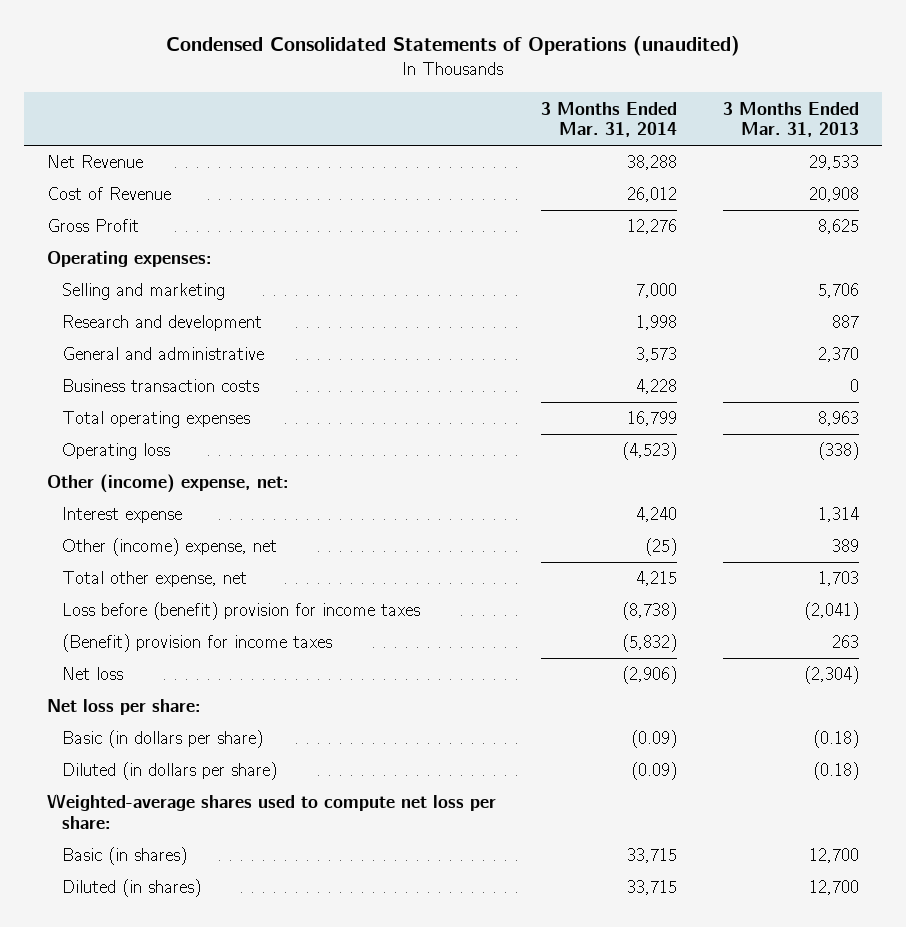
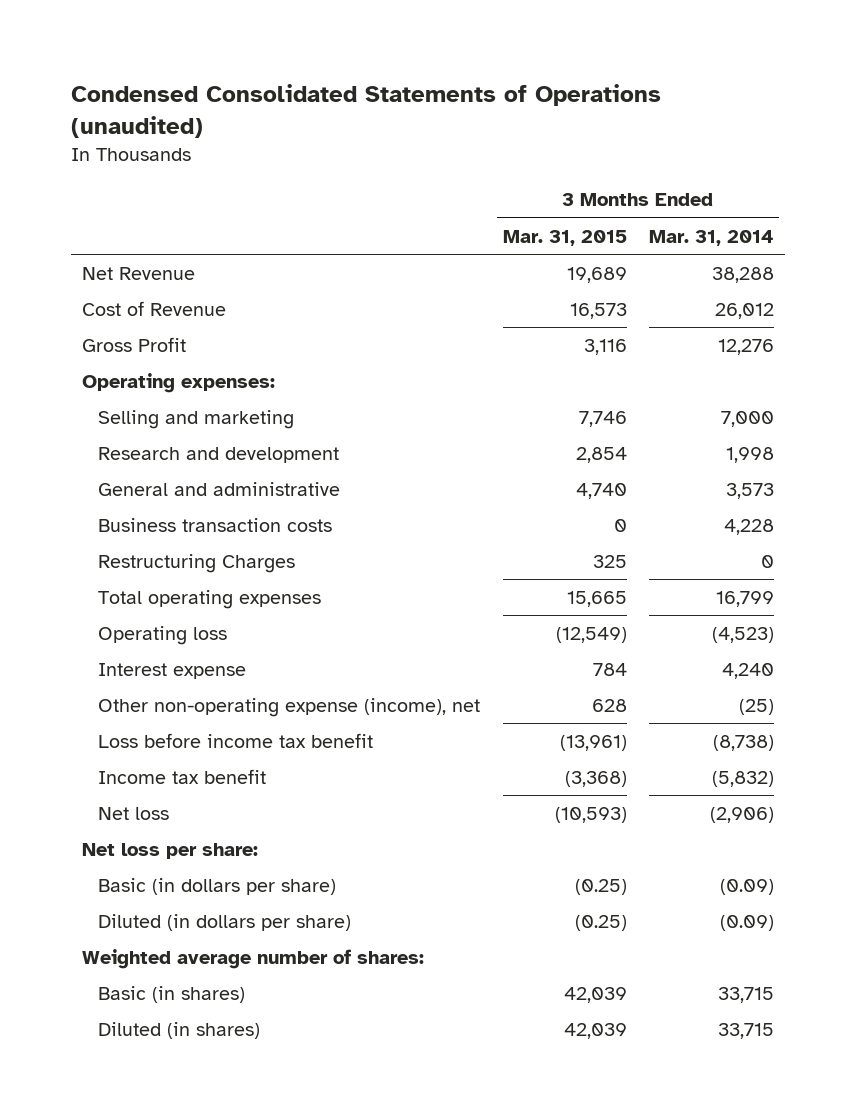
[722,101,859,138] 3 Months Ended Mar. 31, 2013 -> none
none -> [502,229,627,246] Mar. 31, 2015
none -> [98,554,296,574] Restructuring Charges
[46,474,289,494] Other (income) expense, net: -> none
[61,571,247,588] Total other expense, net -> none
[61,538,277,557] Other (income) expense, net -> [98,698,481,718] Other non-operating expense (income), net
[61,602,420,621] Loss before (benefit) provision for income taxes -> [98,733,374,749] Loss before income tax benefit
[61,634,332,653] (Benefit) provision for income taxes -> [98,769,267,785] Income tax benefit
[46,793,496,829] Weighted-average shares used to compute net loss per share: -> [81,949,424,970] Weighted average number of shares:

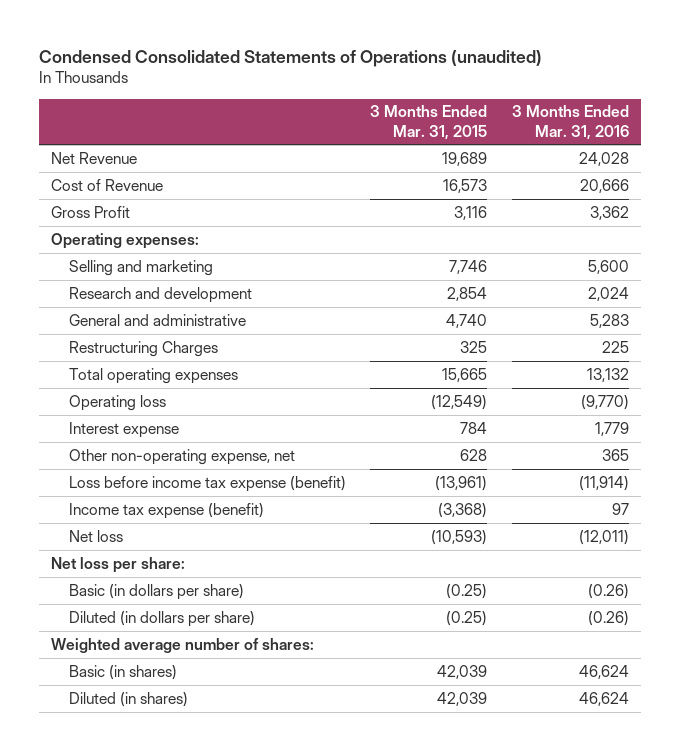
[648,229,774,246] Mar. 31, 2014 -> none
none -> [511,105,629,140] 3 Months Ended Mar. 31, 2016
[98,518,333,533] Business transaction costs -> none
[98,698,481,718] Other non-operating expense (income), net -> [68,448,295,465] Other non-operating expense, net
[98,733,374,749] Loss before income tax benefit -> [68,475,346,492] Loss before income tax expense (benefit)
[98,769,267,785] Income tax benefit -> [68,502,264,519] Income tax expense (benefit)

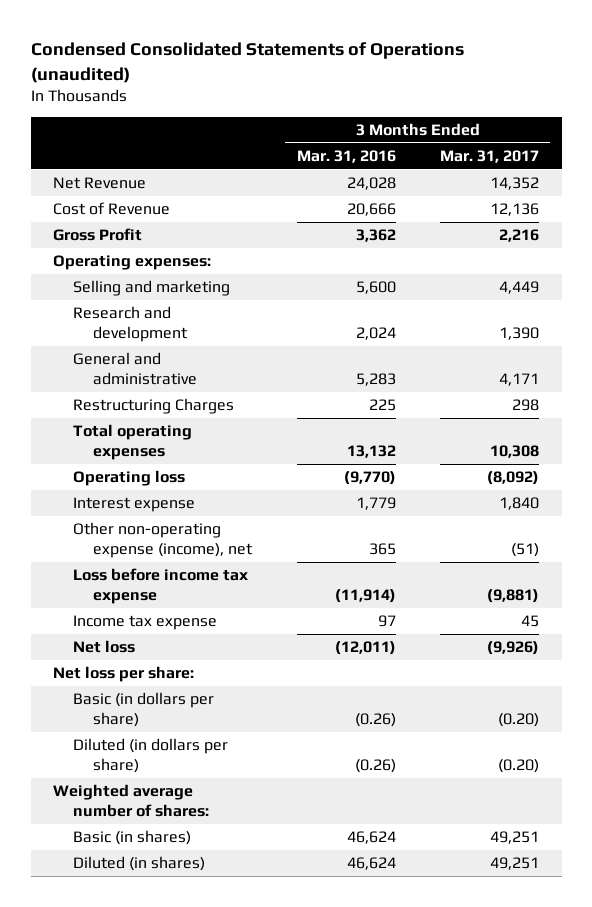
[370,105,488,140] 3 Months Ended Mar. 31, 2015 -> none
none -> [440,149,540,163] Mar. 31, 2017
[68,448,295,465] Other non-operating expense, net -> [72,522,253,558] Other non-operating expense (income), net
[68,475,346,492] Loss before income tax expense (benefit) -> [72,568,248,604] Loss before income tax expense
[68,502,264,519] Income tax expense (benefit) -> [72,615,217,631] Income tax expense

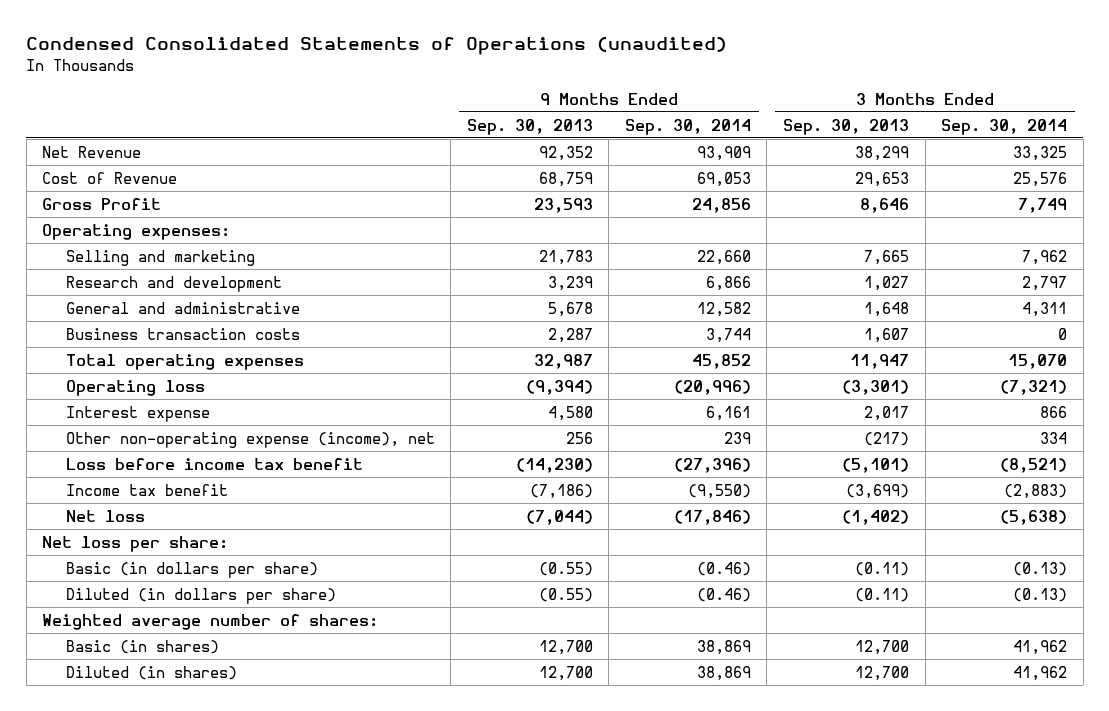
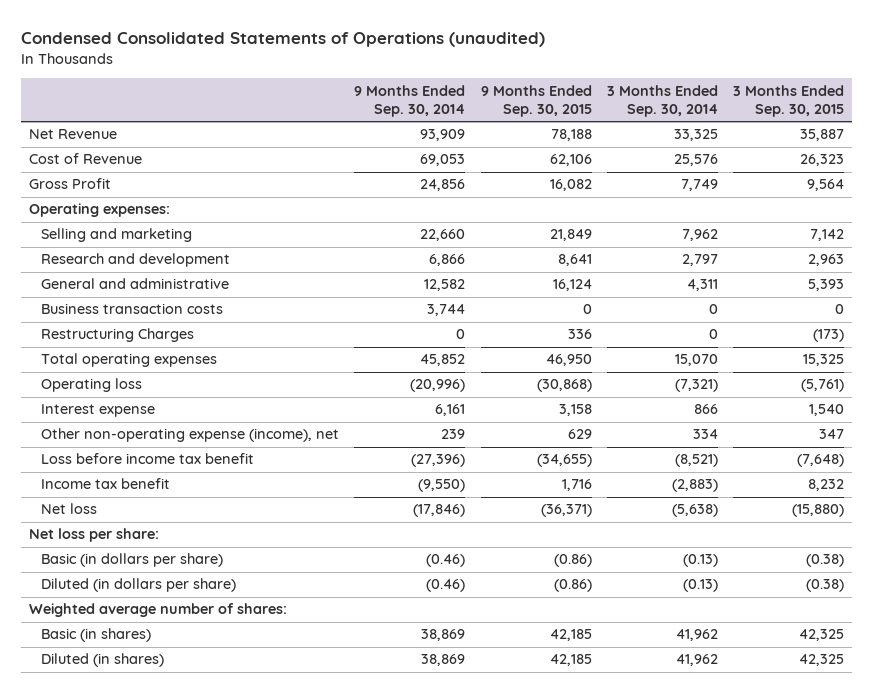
[466,118,593,135] Sep. 30, 2013 -> none
[782,118,909,135] Sep. 30, 2013 -> none
none -> [480,84,592,118] 9 Months Ended Sep. 30, 2015
none -> [733,84,845,118] 3 Months Ended Sep. 30, 2015
none -> [40,328,194,343] Restructuring Charges

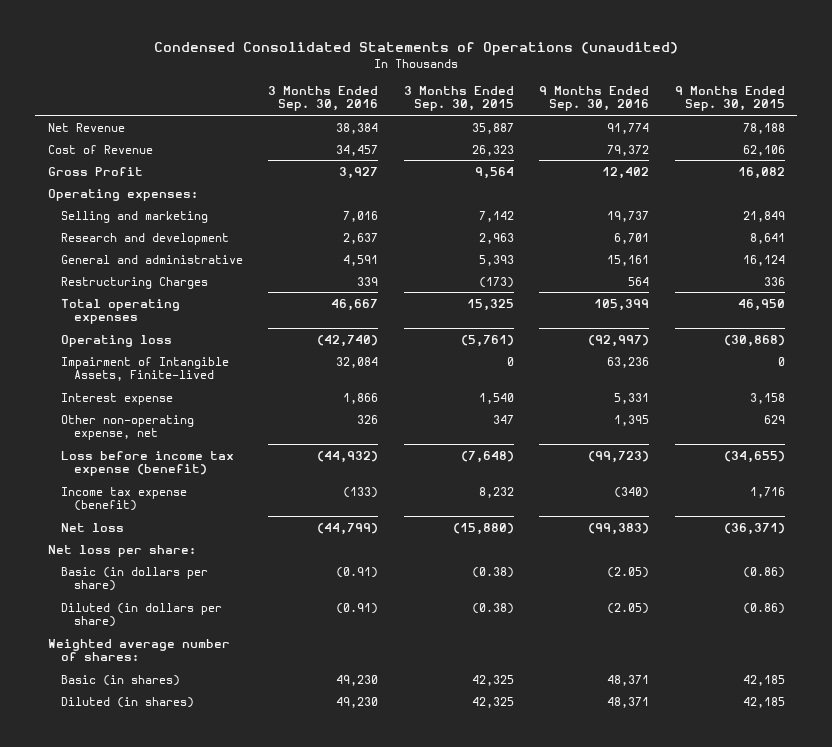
[354,84,466,118] 9 Months Ended Sep. 30, 2014 -> none
[607,84,719,118] 3 Months Ended Sep. 30, 2014 -> none
none -> [268,85,379,112] 3 Months Ended Sep. 30, 2016
none -> [539,85,650,112] 9 Months Ended Sep. 30, 2016
[40,303,223,315] Business transaction costs -> none
none -> [60,356,229,382] Impairment of Intangible Assets, Finite-lived
[40,428,339,443] Other non-operating expense (income), net -> [60,414,194,441] Other non-operating expense, net
[40,453,254,465] Loss before income tax benefit -> [60,450,234,477] Loss before income tax expense (benefit)
[40,478,170,490] Income tax benefit -> [60,486,187,512] Income tax expense (benefit)

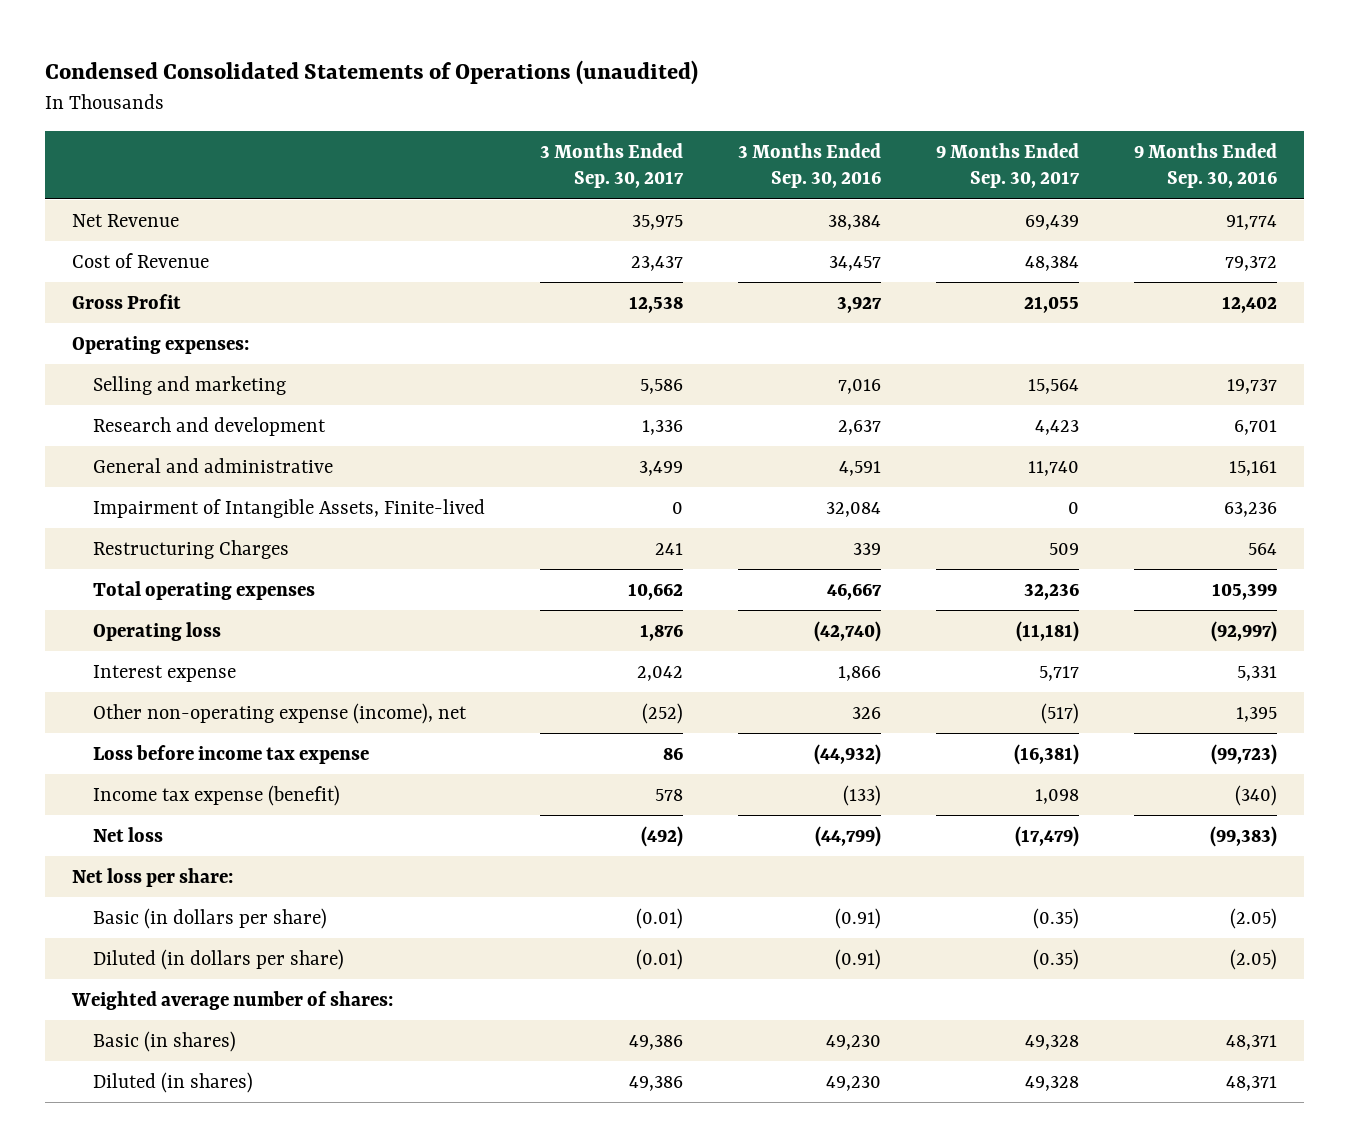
[403,85,514,112] 3 Months Ended Sep. 30, 2015 -> none
[674,85,785,112] 9 Months Ended Sep. 30, 2015 -> none
none -> [539,142,684,189] 3 Months Ended Sep. 30, 2017
none -> [935,142,1080,189] 9 Months Ended Sep. 30, 2017
[60,356,229,382] Impairment of Intangible Assets, Finite-lived -> [92,498,485,518] Impairment of Intangible Assets, Finite-lived
[60,414,194,441] Other non-operating expense, net -> [92,702,467,724] Other non-operating expense (income), net
[60,450,234,477] Loss before income tax expense (benefit) -> [92,744,369,764] Loss before income tax expense

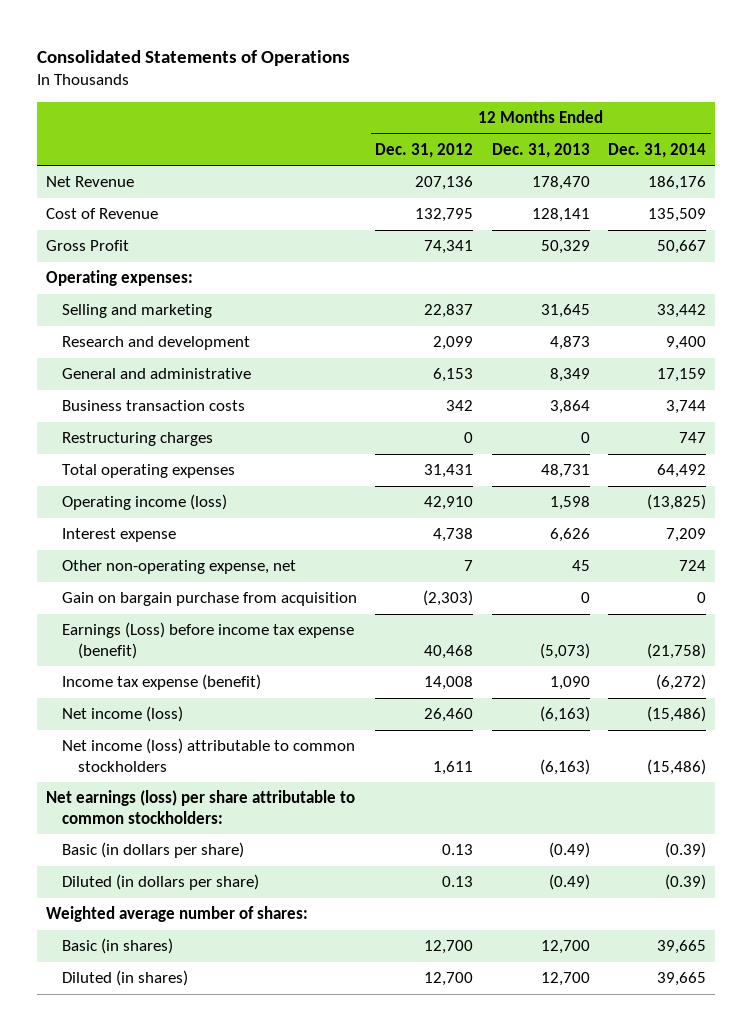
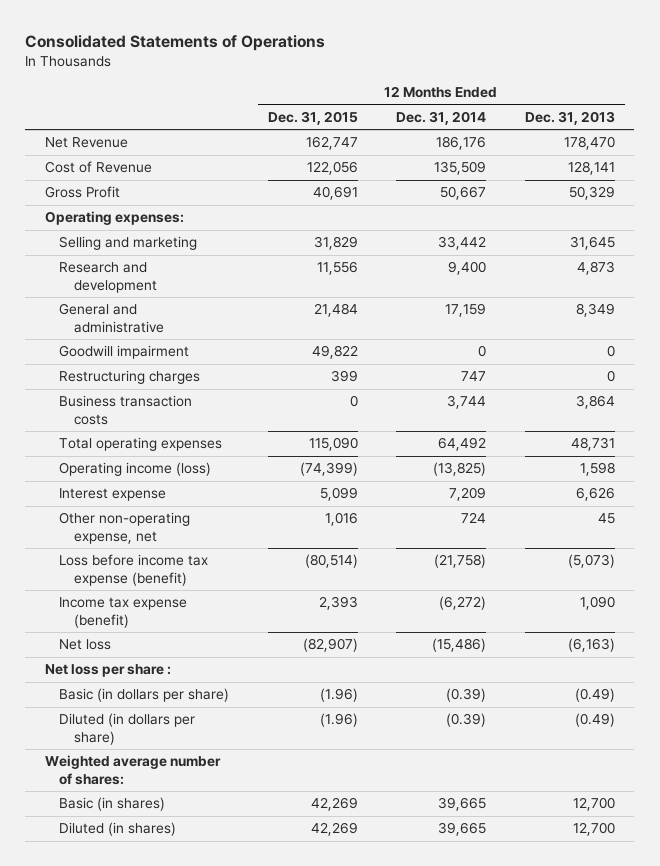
[375,142,474,158] Dec. 31, 2012 -> none
none -> [267,110,358,125] Dec. 31, 2015
none -> [59,345,190,360] Goodwill impairment
[62,400,246,412] Business transaction costs -> [59,395,193,426] Business transaction costs
[62,592,358,607] Gain on bargain purchase from acquisition -> none
[62,622,355,659] Earnings (Loss) before income tax expense (benefit) -> [59,554,209,587] Loss before income tax expense (benefit)
[62,738,356,772] Net income (loss) attributable to common stockholders -> none
[62,706,184,723] Net income (loss) -> [59,639,112,651] Net loss
[45,790,355,824] Net earnings (loss) per share attributable to common stockholders: -> [44,664,171,678] Net loss per share :

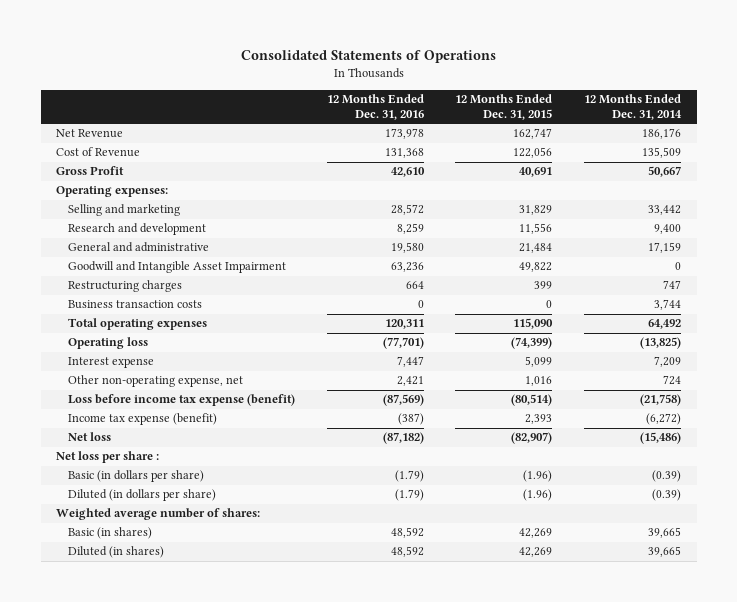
[524,110,615,125] Dec. 31, 2013 -> none
none -> [326,94,424,121] 12 Months Ended Dec. 31, 2016
[59,345,190,360] Goodwill impairment -> [67,261,286,274] Goodwill and Intangible Asset Impairment
[59,462,212,477] Operating income (loss) -> [67,337,148,350] Operating loss

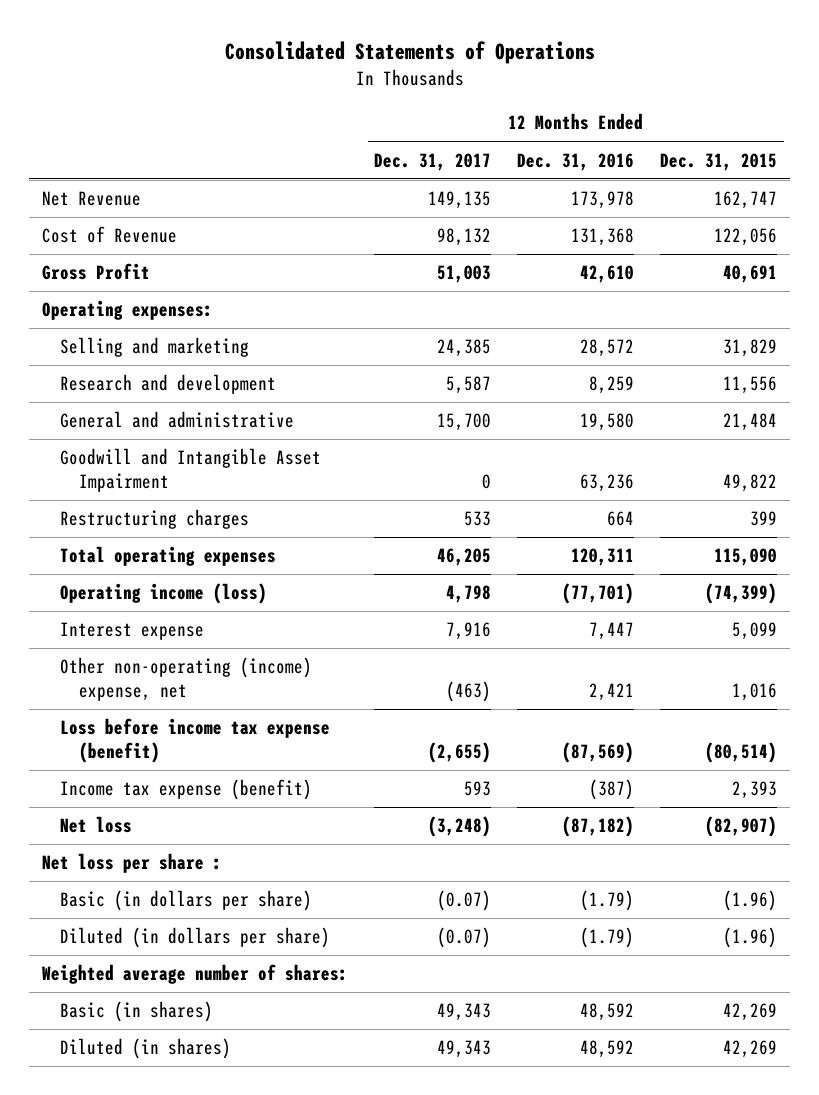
[583,94,682,121] 12 Months Ended Dec. 31, 2014 -> none
none -> [374,152,492,171] Dec. 31, 2017
[67,300,202,310] Business transaction costs -> none
[67,337,148,350] Operating loss -> [60,583,268,605] Operating income (loss)
[67,375,243,388] Other non-operating expense, net -> [60,657,313,702] Other non-operating (income) expense, net

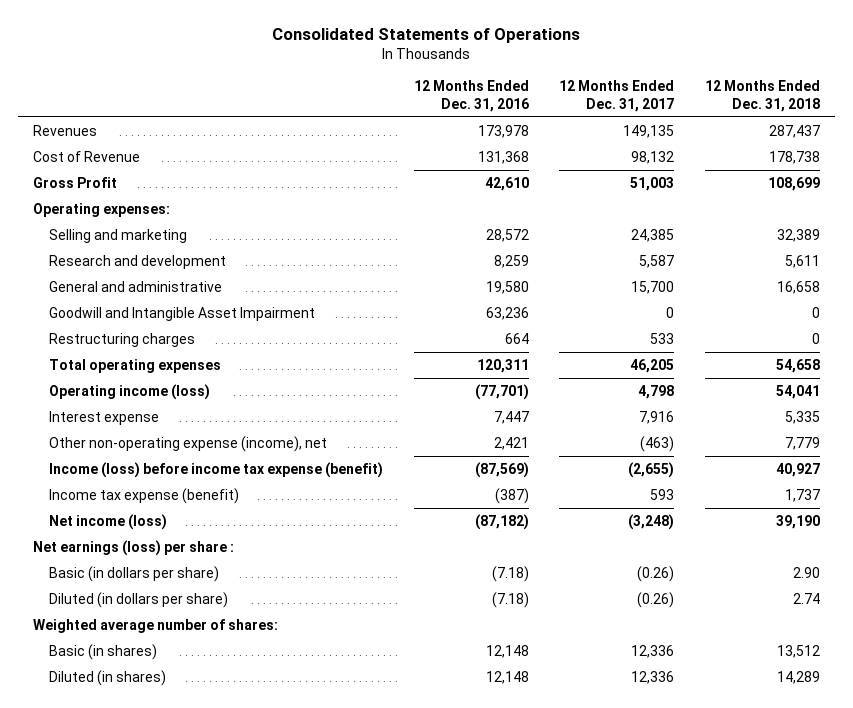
[660,152,778,171] Dec. 31, 2015 -> none
none -> [704,80,820,112] 12 Months Ended Dec. 31, 2018
[42,191,142,207] Net Revenue -> [32,125,97,137] Revenues
[60,657,313,702] Other non-operating (income) expense, net -> [48,436,327,453] Other non-operating expense (income), net
[60,718,331,764] Loss before income tax expense (benefit) -> [48,462,383,479] Income (loss) before income tax expense (benefit)
[60,816,133,834] Net loss -> [48,514,167,531] Net income (loss)
[42,853,223,874] Net loss per share : -> [32,540,234,557] Net earnings (loss) per share :
[437,890,492,912] (0.07) -> [637,566,675,583] (0.26)
[580,890,635,912] (1.79) -> [491,566,529,583] (7.18)
[437,927,492,949] (0.07) -> [637,592,675,609] (0.26)
[580,927,635,949] (1.79) -> [491,592,529,609] (7.18)
[437,1003,492,1022] 49,343 -> [631,645,675,659] 12,336
[580,1003,635,1022] 48,592 -> [485,645,529,659] 12,148
[437,1040,492,1059] 49,343 -> [631,671,675,685] 12,336
[580,1040,635,1059] 48,592 -> [485,671,529,685] 12,148

